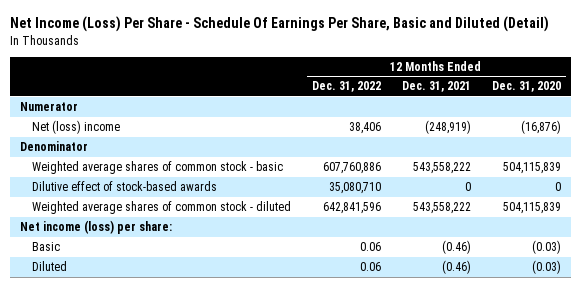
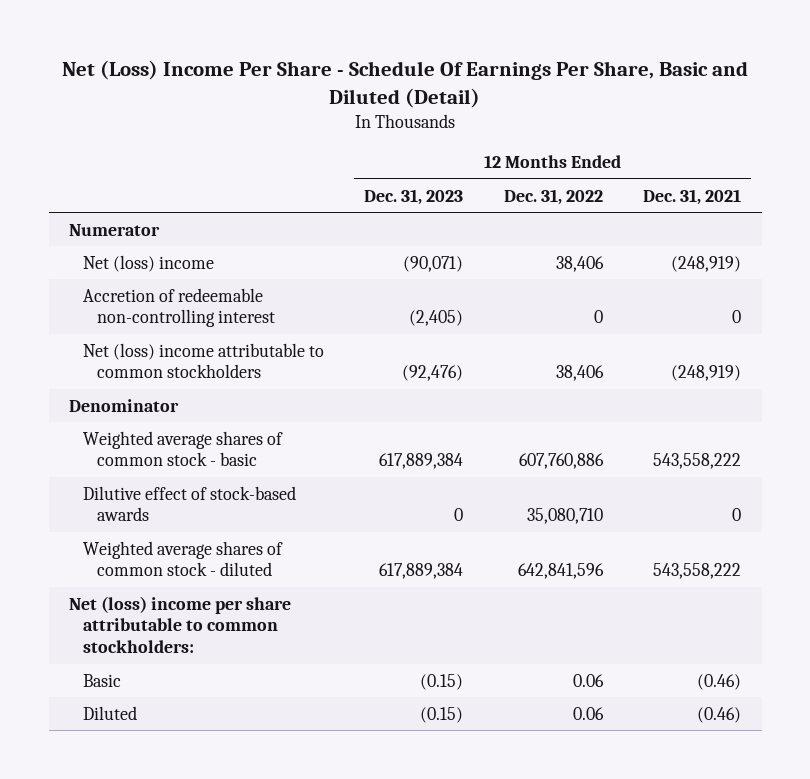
[9,16,549,33] Net Income (Loss) Per Share - Schedule Of Earnings Per Share, Basic and Diluted (Detail) -> [62,60,749,108] Net (Loss) Income Per Share - Schedule Of Earnings Per Share, Basic and Diluted (Detail)
[491,81,561,93] Dec. 31, 2020 -> none
none -> [364,188,464,205] Dec. 31, 2023
none -> [83,287,276,328] Accretion of redeemable non-controlling interest
none -> [83,342,325,379] Net (loss) income attributable to common stockholders
[20,220,173,235] Net income (loss) per share: -> [68,595,291,654] Net (loss) income per share attributable to common stockholders:

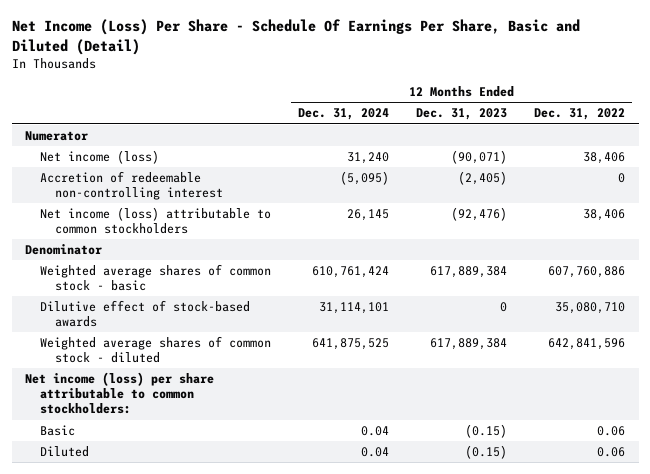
[62,60,749,108] Net (Loss) Income Per Share - Schedule Of Earnings Per Share, Basic and Diluted (Detail) -> [11,19,580,56] Net Income (Loss) Per Share - Schedule Of Earnings Per Share, Basic and Diluted (Detail)
[643,188,742,205] Dec. 31, 2021 -> none
none -> [298,108,390,121] Dec. 31, 2024
[83,254,215,272] Net (loss) income -> [39,150,159,165] Net income (loss)
[83,342,325,379] Net (loss) income attributable to common stockholders -> [39,207,271,235] Net income (loss) attributable to common stockholders
[68,595,291,654] Net (loss) income per share attributable to common stockholders: -> [25,372,215,415] Net income (loss) per share attributable to common stockholders:

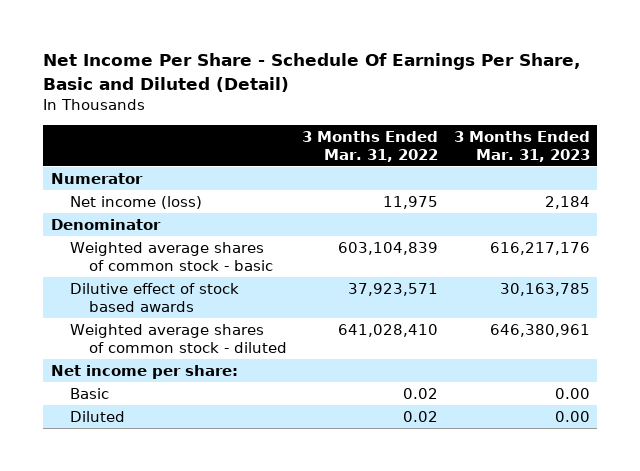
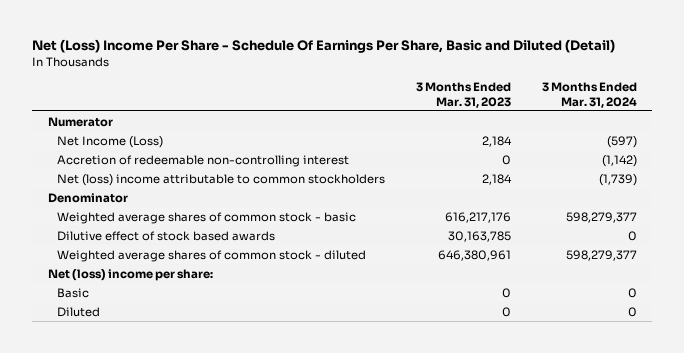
[43,53,581,92] Net Income Per Share - Schedule Of Earnings Per Share, Basic and Diluted (Detail) -> [32,39,616,54] Net (Loss) Income Per Share - Schedule Of Earnings Per Share, Basic and Diluted (Detail)
[302,130,439,162] 3 Months Ended Mar. 31, 2022 -> none
none -> [541,81,637,108] 3 Months Ended Mar. 31, 2024
[69,196,202,210] Net income (loss) -> [56,135,163,148] Net Income (Loss)
none -> [56,154,349,167] Accretion of redeemable non-controlling interest
none -> [56,173,385,186] Net (loss) income attributable to common stockholders
[50,365,238,380] Net income per share: -> [47,268,213,281] Net (loss) income per share:
[554,388,590,400] 0.00 -> [501,287,511,298] 0
[554,411,590,423] 0.00 -> [501,306,511,317] 0

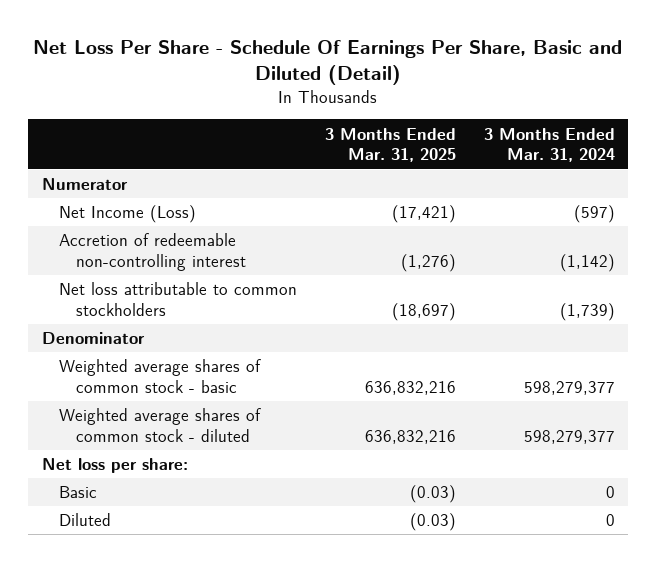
[32,39,616,54] Net (Loss) Income Per Share - Schedule Of Earnings Per Share, Basic and Diluted (Detail) -> [33,39,623,85] Net Loss Per Share - Schedule Of Earnings Per Share, Basic and Diluted (Detail)
[415,81,511,108] 3 Months Ended Mar. 31, 2023 -> none
none -> [324,127,456,163] 3 Months Ended Mar. 31, 2025
[56,173,385,186] Net (loss) income attributable to common stockholders -> [58,282,297,316] Net loss attributable to common stockholders
[56,230,275,241] Dilutive effect of stock based awards -> none
[47,268,213,281] Net (loss) income per share: -> [41,458,188,474] Net loss per share:

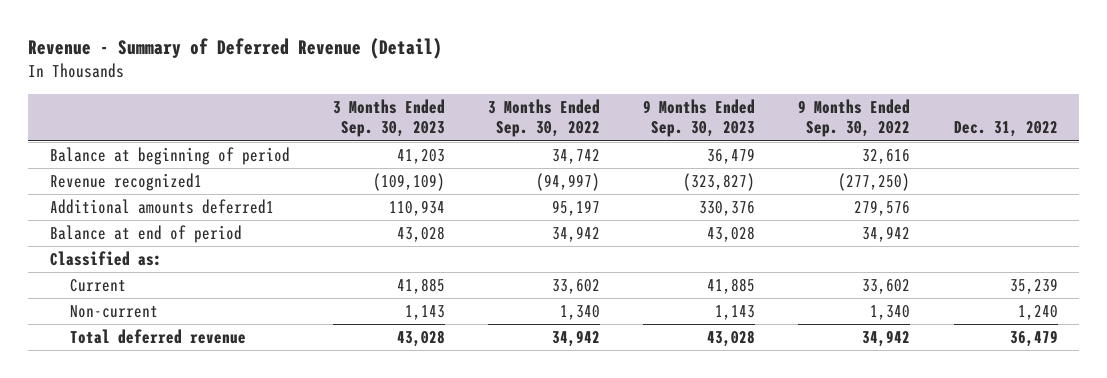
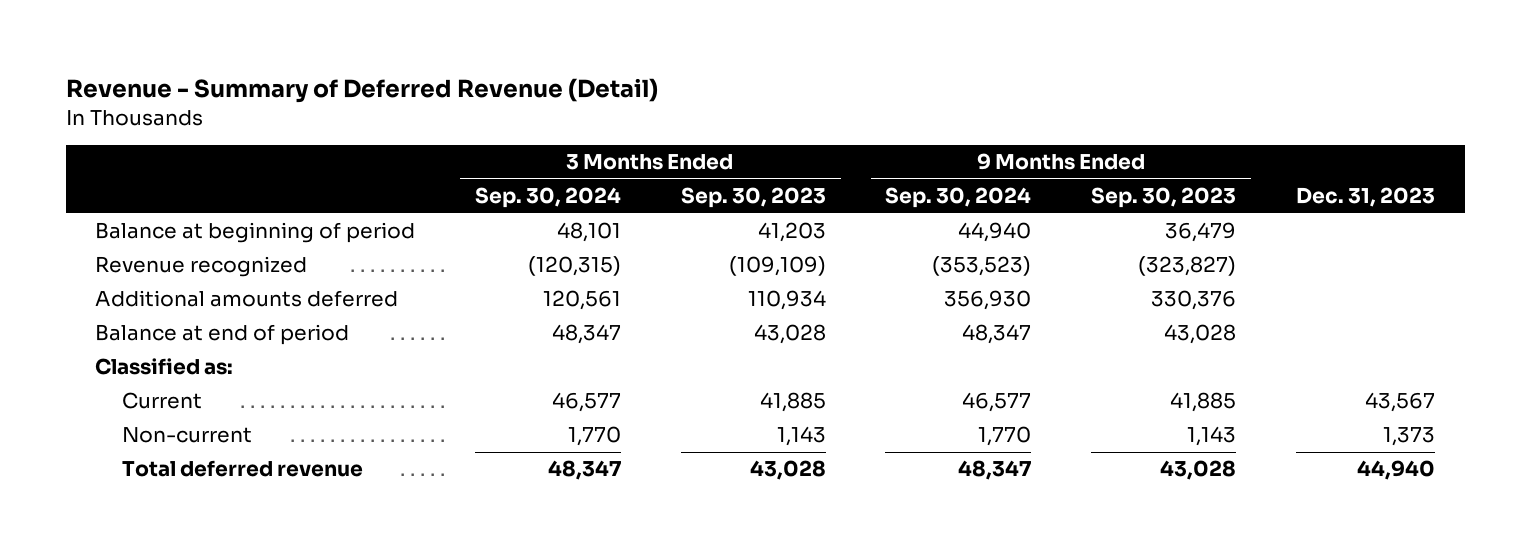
[487,99,600,138] 3 Months Ended Sep. 30, 2022 -> none
[798,99,911,138] 9 Months Ended Sep. 30, 2022 -> none
[953,121,1058,138] Dec. 31, 2022 -> none
none -> [475,187,622,209] Sep. 30, 2024
none -> [885,187,1032,209] Sep. 30, 2024
none -> [1295,187,1435,208] Dec. 31, 2023
[49,173,202,192] Revenue recognized1 -> [95,256,308,278] Revenue recognized
[49,199,274,215] Additional amounts deferred1 -> [95,290,399,308] Additional amounts deferred

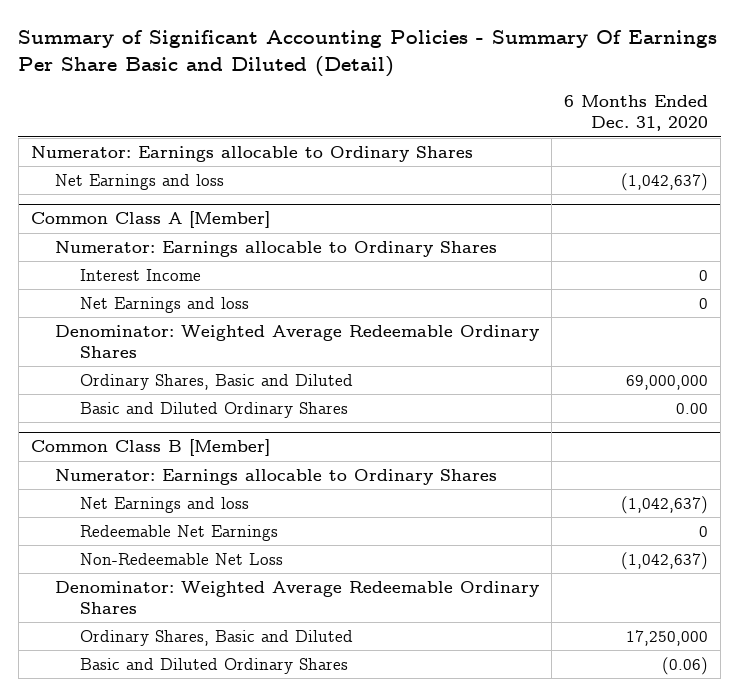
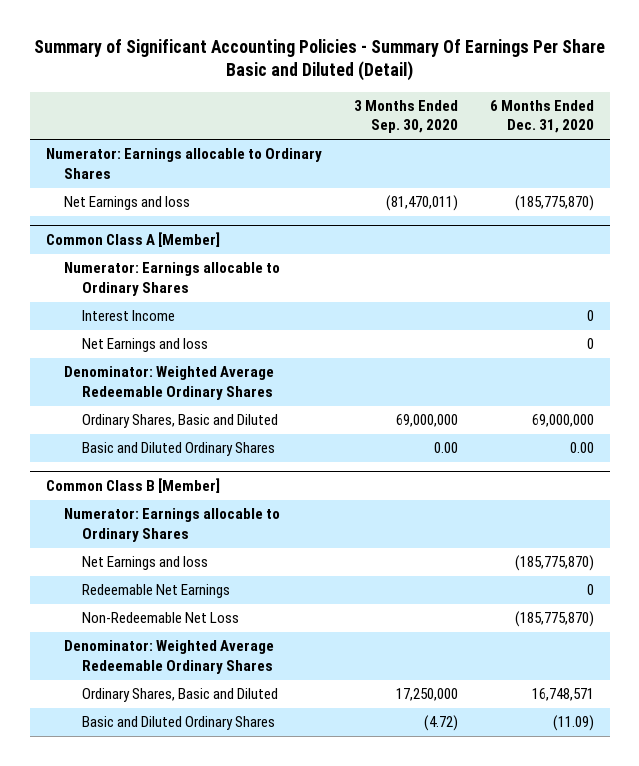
none -> [353,99,458,134] 3 Months Ended Sep. 30, 2020
[621,172,709,191] (1,042,637) -> [514,195,594,212] (185,775,870)
[621,495,709,514] (1,042,637) -> [514,555,594,572] (185,775,870)
[621,551,709,570] (1,042,637) -> [514,611,594,628] (185,775,870)
[626,629,709,646] 17,250,000 -> [531,688,594,702] 16,748,571
[662,656,709,675] (0.06) -> [552,715,594,732] (11.09)

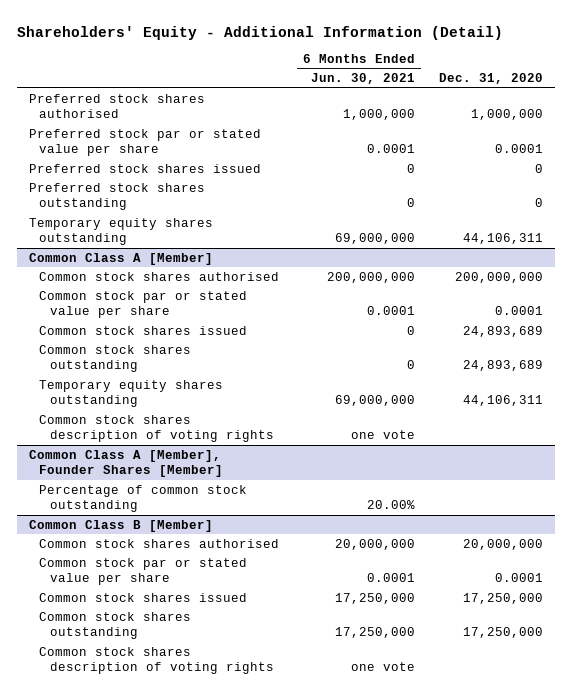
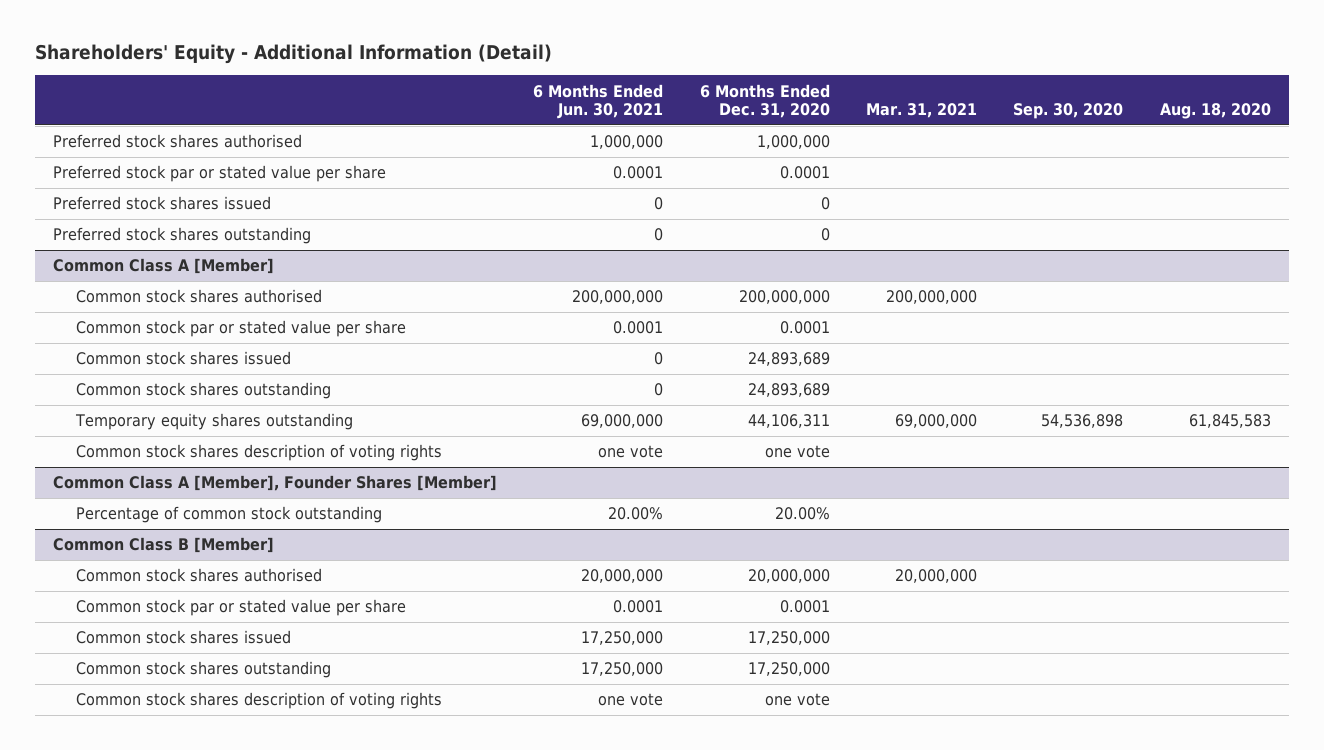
[438,73,543,85] Dec. 31, 2020 -> none
none -> [699,83,830,119] 6 Months Ended Dec. 31, 2020
none -> [865,103,977,119] Mar. 31, 2021
none -> [1013,103,1124,120] Sep. 30, 2020
none -> [1159,103,1271,120] Aug. 18, 2020
[29,217,214,246] Temporary equity shares outstanding -> none

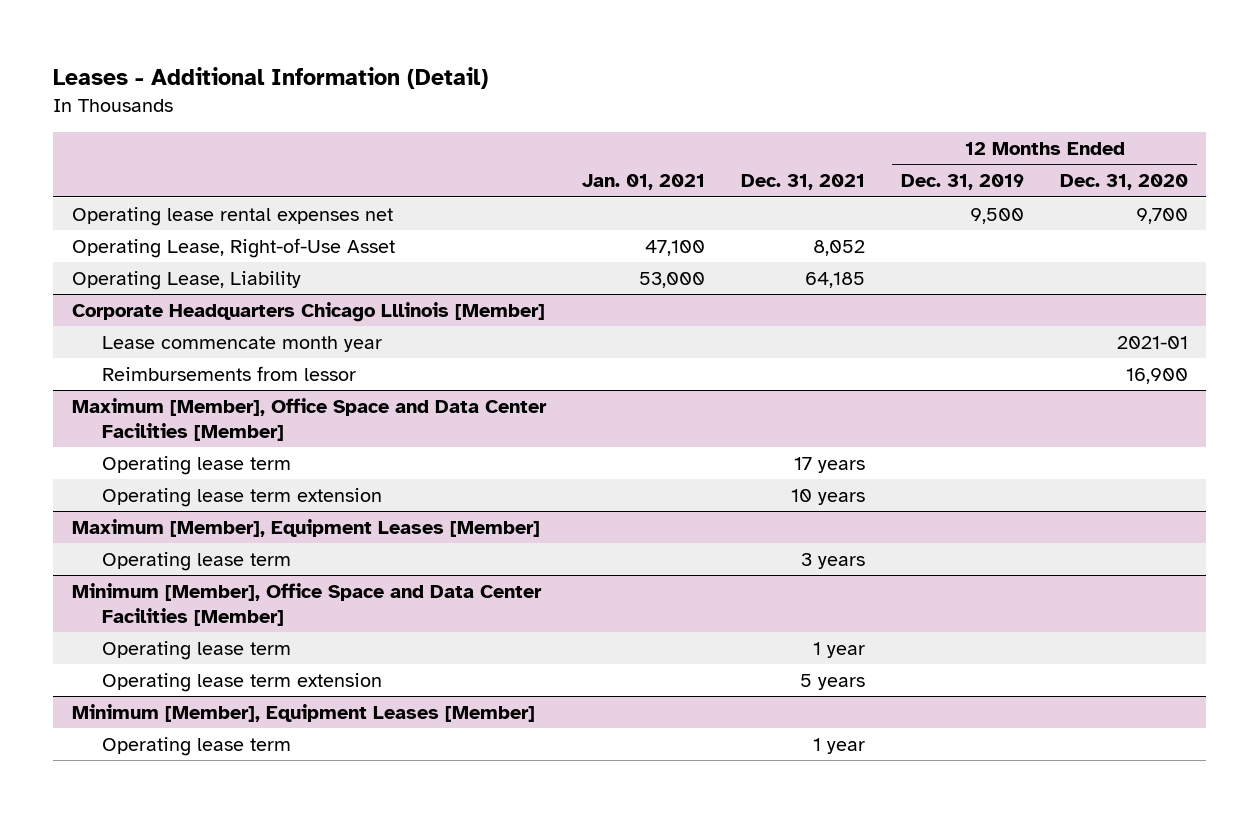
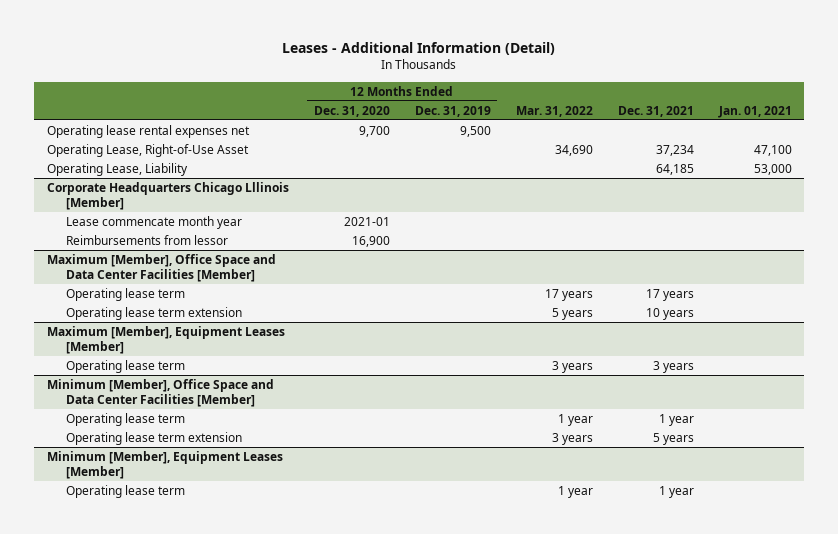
none -> [515,105,593,117] Mar. 31, 2022
[812,239,865,256] 8,052 -> [655,144,694,156] 37,234

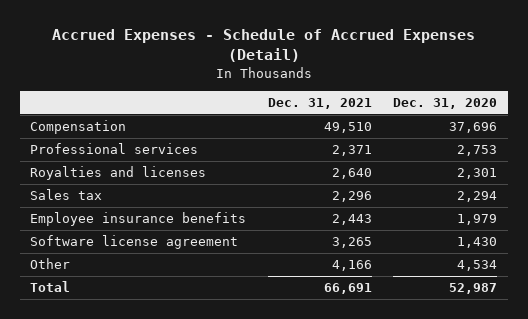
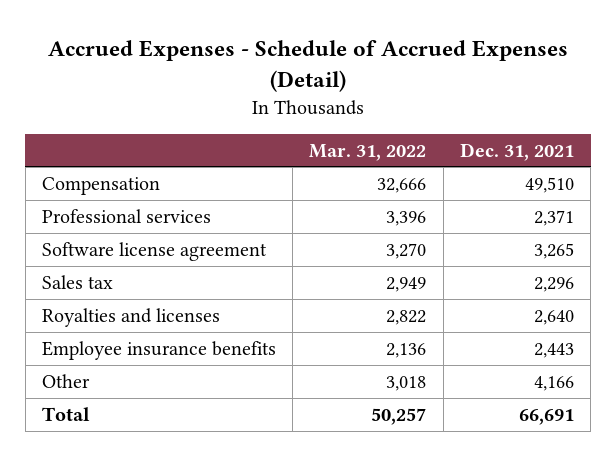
[393,98,498,110] Dec. 31, 2020 -> none
none -> [309,143,427,161] Mar. 31, 2022
[30,235,239,250] Software license agreement -> [41,241,267,261] Software license agreement
[30,166,207,181] Royalties and licenses -> [41,307,220,327] Royalties and licenses

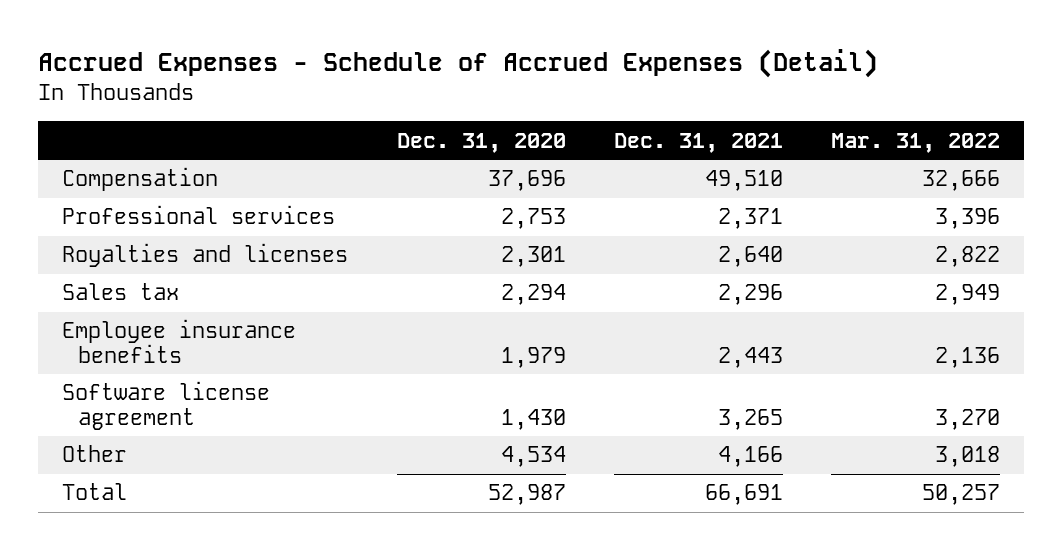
none -> [396,132,566,153] Dec. 31, 2020
[41,274,113,289] Sales tax -> [62,283,180,301] Sales tax
[41,241,267,261] Software license agreement -> [62,381,271,431] Software license agreement

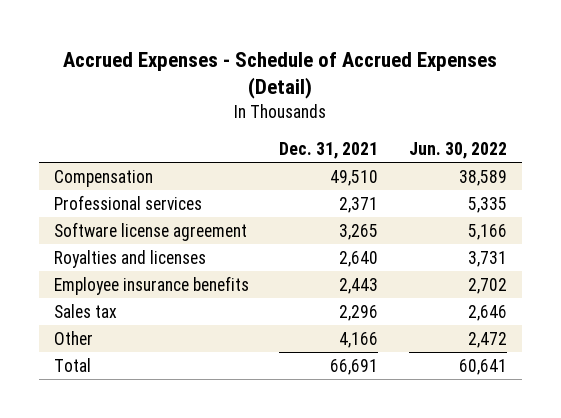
[396,132,566,153] Dec. 31, 2020 -> none
[831,132,1001,153] Mar. 31, 2022 -> none
none -> [408,142,507,160] Jun. 30, 2022
[62,381,271,431] Software license agreement -> [54,221,248,241] Software license agreement
[62,283,180,301] Sales tax -> [54,303,118,318] Sales tax

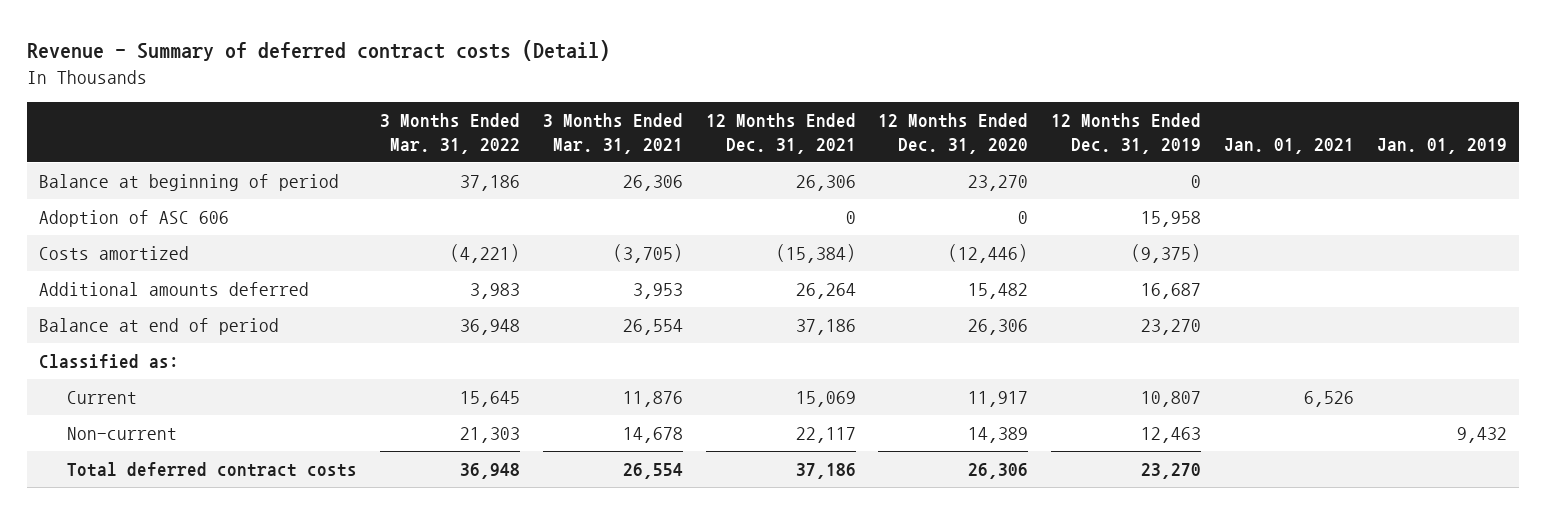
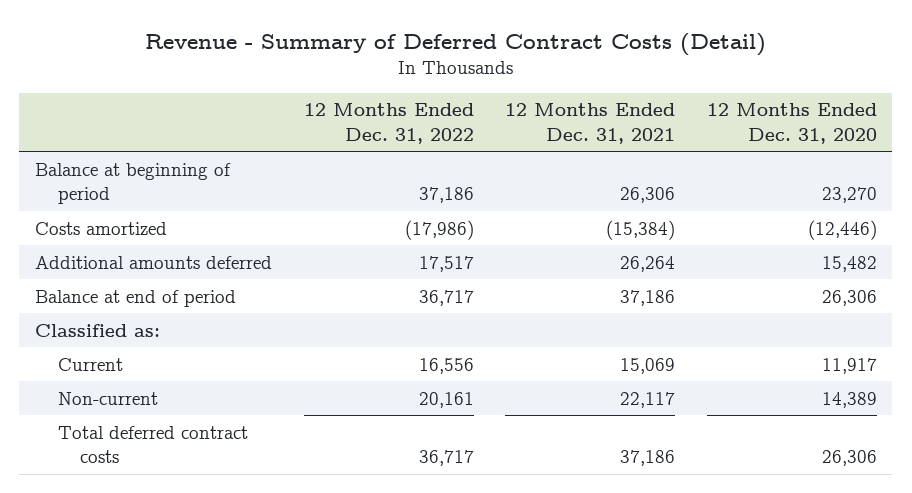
[27,39,611,61] Revenue - Summary of deferred contract costs (Detail) -> [144,32,766,56] Revenue - Summary of Deferred Contract Costs (Detail)
[379,112,520,154] 3 Months Ended Mar. 31, 2022 -> none
[542,112,683,154] 3 Months Ended Mar. 31, 2021 -> none
[1051,112,1202,154] 12 Months Ended Dec. 31, 2019 -> none
[1224,137,1355,154] Jan. 01, 2021 -> none
[1377,137,1508,154] Jan. 01, 2019 -> none
none -> [303,103,474,144] 12 Months Ended Dec. 31, 2022
[38,210,229,228] Adoption of ASC 606 -> none

